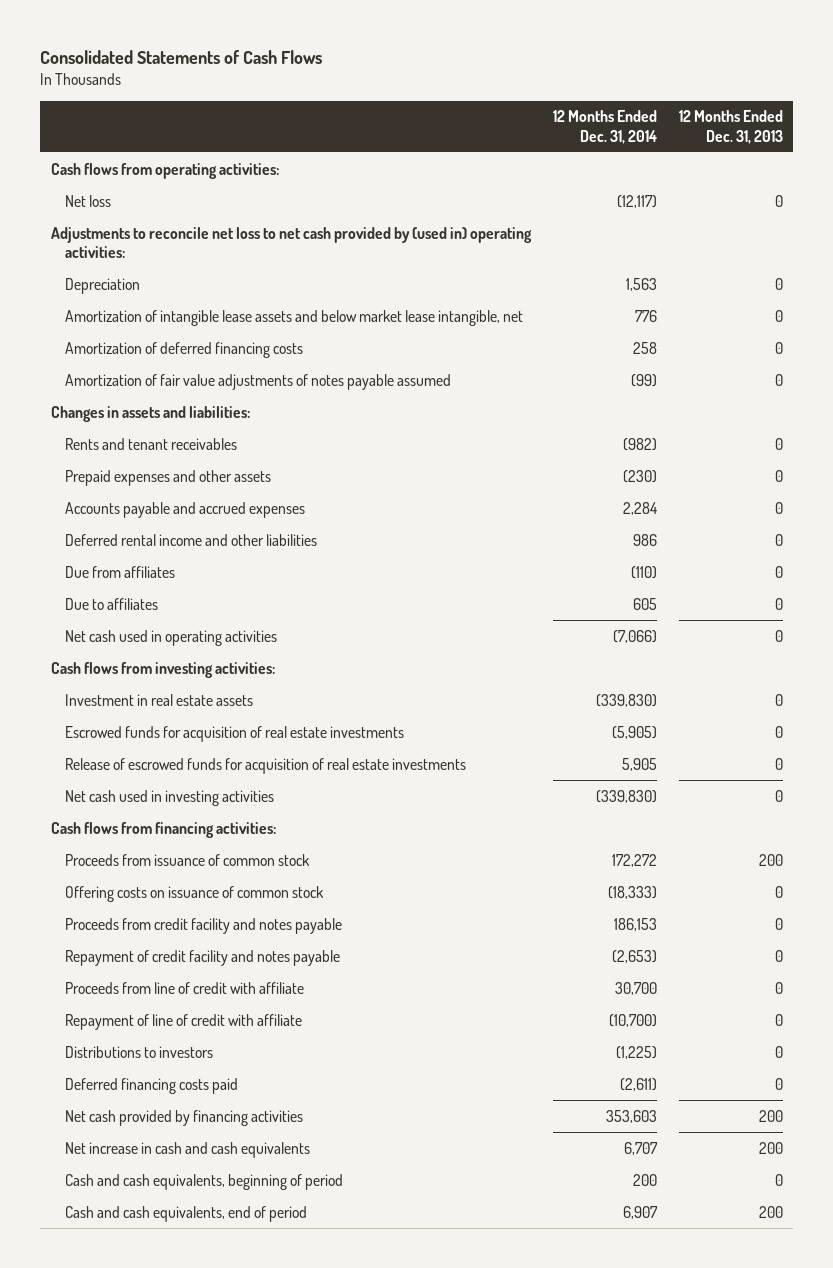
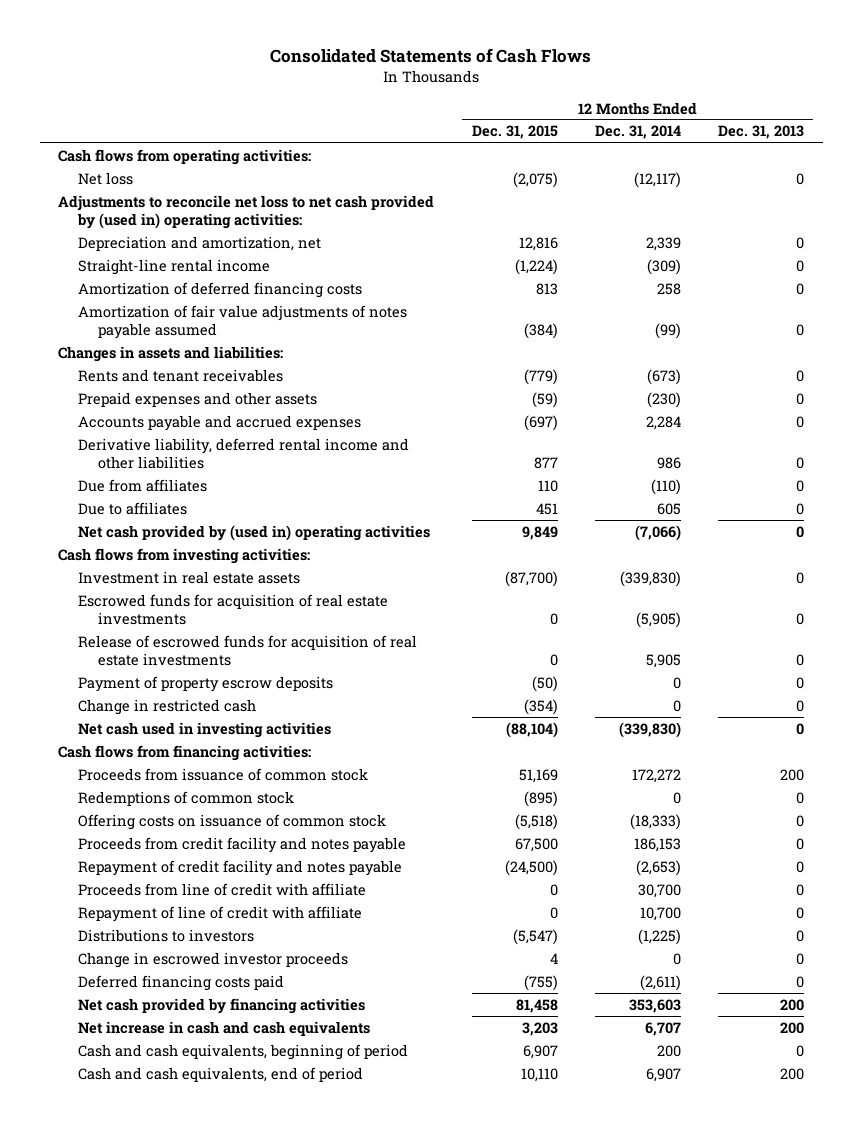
none -> [471,125,558,140] Dec. 31, 2015
[64,277,140,294] Depreciation -> none
[64,309,523,326] Amortization of intangible lease assets and below market lease intangible, net -> none
none -> [77,235,321,251] Depreciation and amortization, net
none -> [77,258,270,275] Straight-line rental income
[622,437,657,451] (982) -> [646,368,681,385] (673)
[64,533,317,546] Deferred rental income and other liabilities -> [77,437,409,470] Derivative liability, deferred rental income and other liabilities
[64,629,277,646] Net cash used in operating activities -> [77,524,430,541] Net cash provided by (used in) operating activities
none -> [77,675,333,692] Payment of property escrow deposits
none -> [77,698,256,715] Change in restricted cash
none -> [77,790,294,806] Redemptions of common stock
[608,1013,657,1027] (10,700) -> [639,906,681,921] 10,700
none -> [77,951,348,968] Change in escrowed investor proceeds

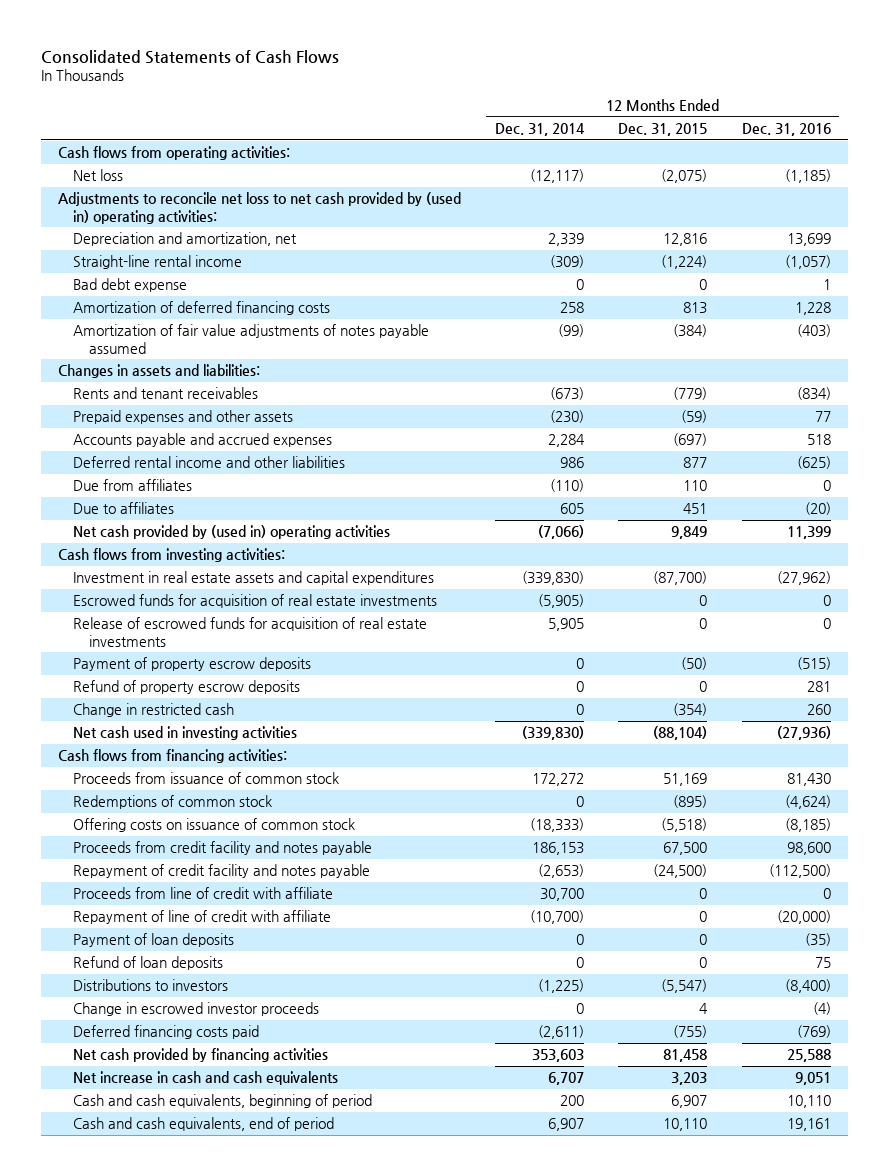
[718,125,805,140] Dec. 31, 2013 -> none
none -> [741,122,831,136] Dec. 31, 2016
none -> [73,278,188,293] Bad debt expense
[77,437,409,470] Derivative liability, deferred rental income and other liabilities -> [73,456,346,469] Deferred rental income and other liabilities
[77,570,300,584] Investment in real estate assets -> [73,571,435,586] Investment in real estate assets and capital expenditures
none -> [73,680,301,695] Refund of property escrow deposits
[639,906,681,921] 10,700 -> [529,910,584,925] (10,700)
none -> [73,933,235,948] Payment of loan deposits
none -> [73,956,224,971] Refund of loan deposits

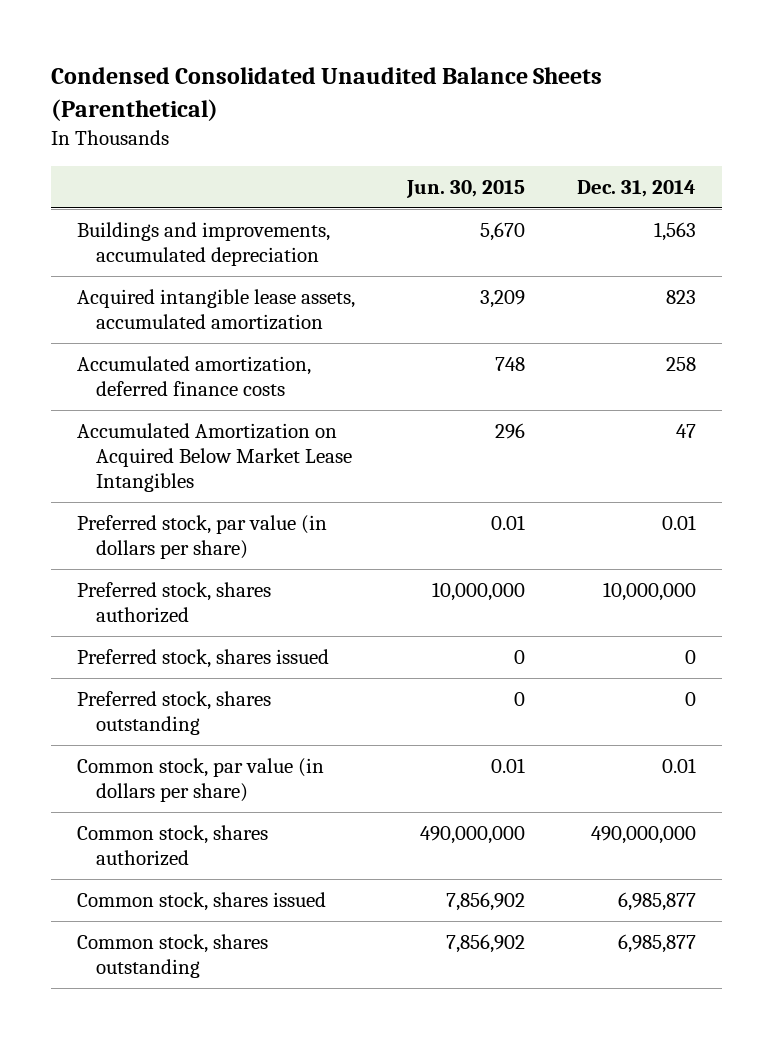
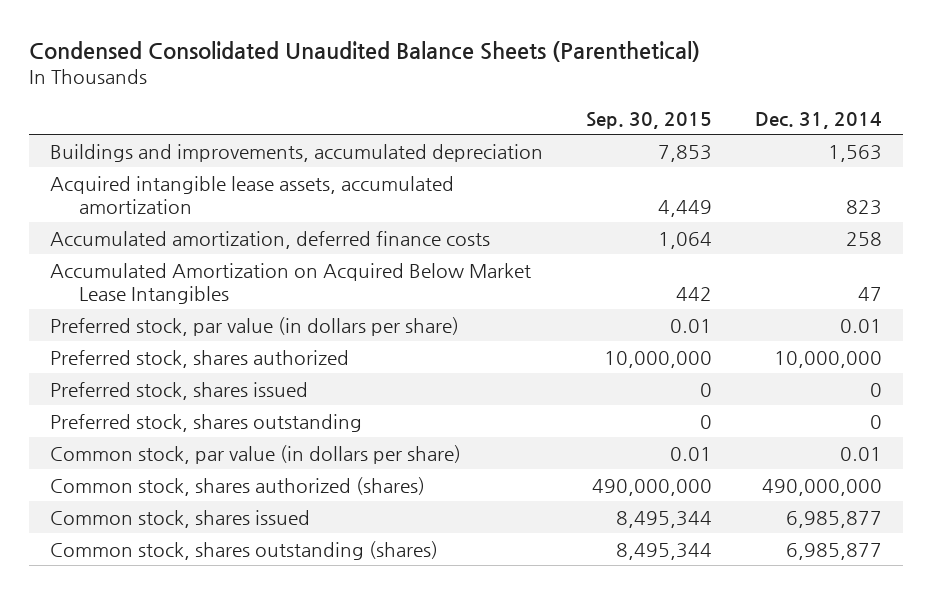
[406,179,526,198] Jun. 30, 2015 -> none
none -> [585,111,712,129] Sep. 30, 2015
[77,824,269,866] Common stock, shares authorized -> [49,476,425,496] Common stock, shares authorized (shares)
[77,933,269,978] Common stock, shares outstanding -> [49,540,438,560] Common stock, shares outstanding (shares)

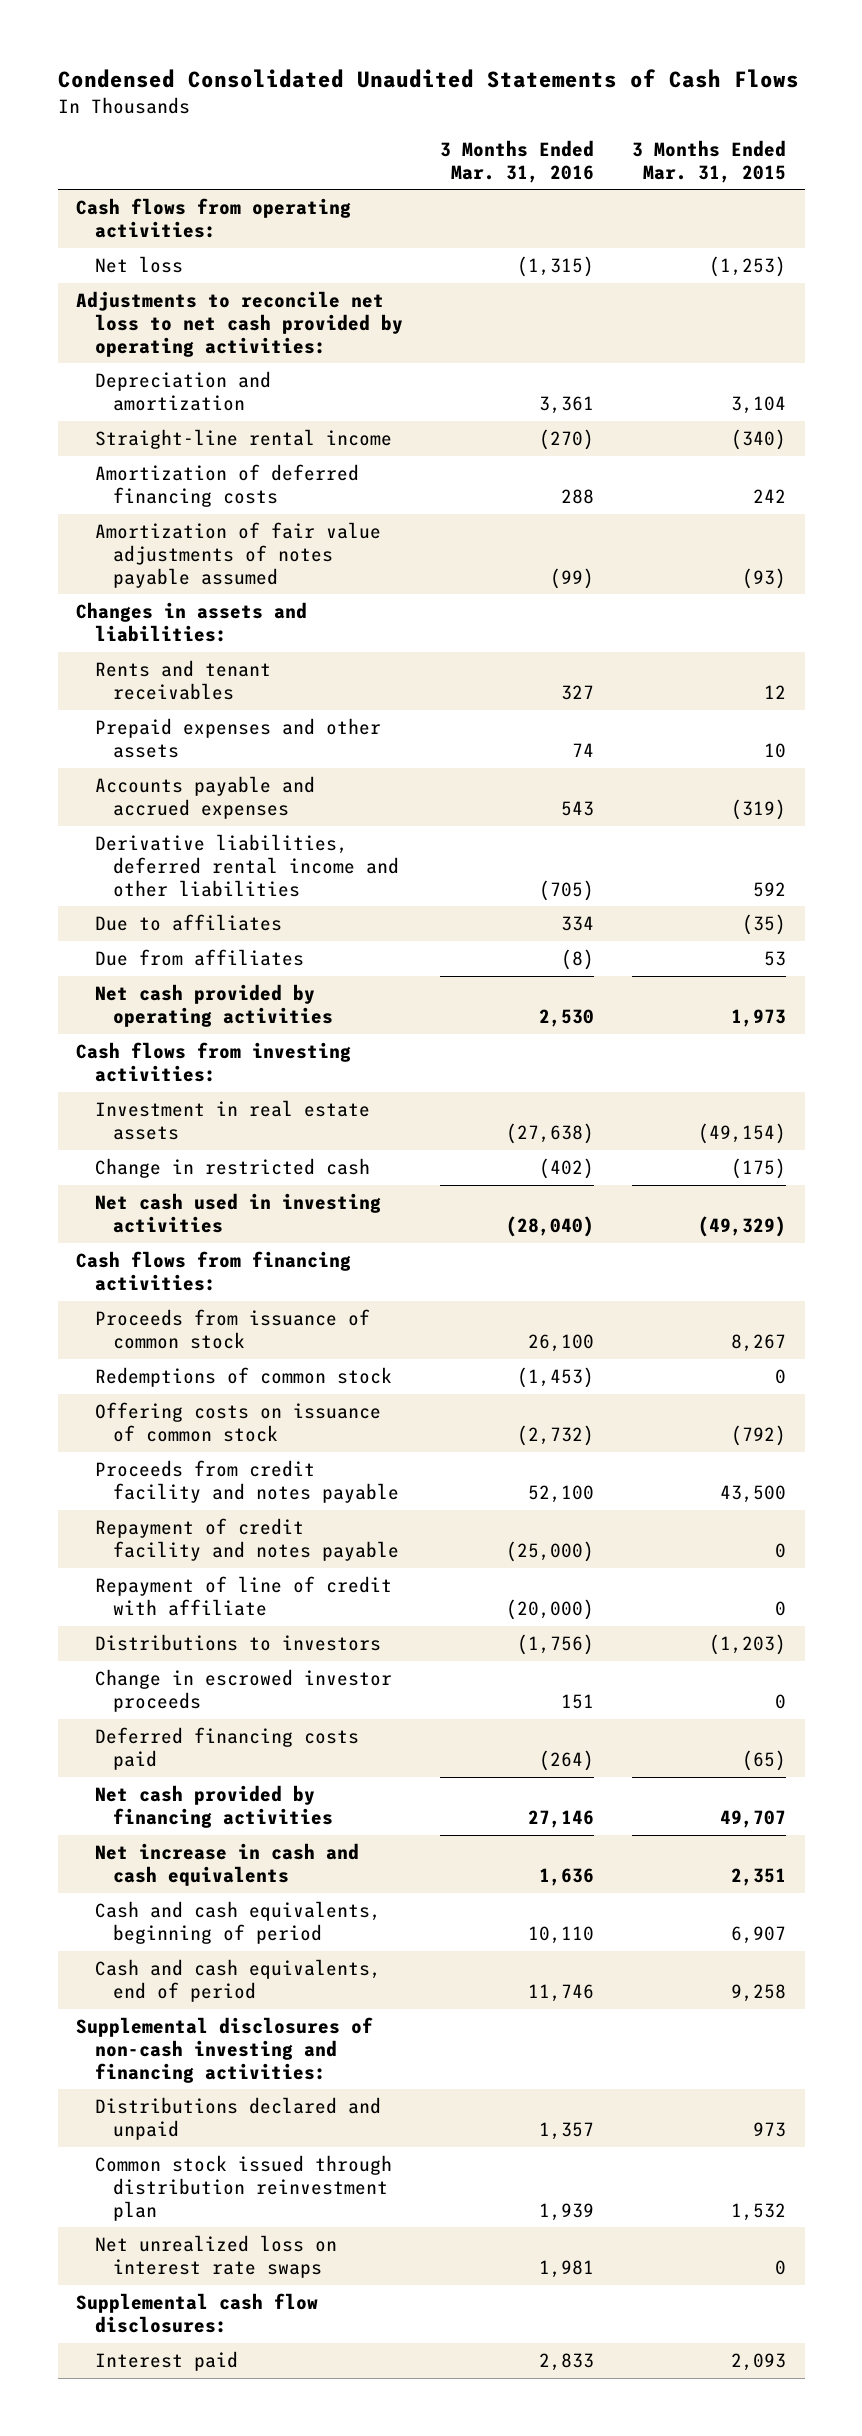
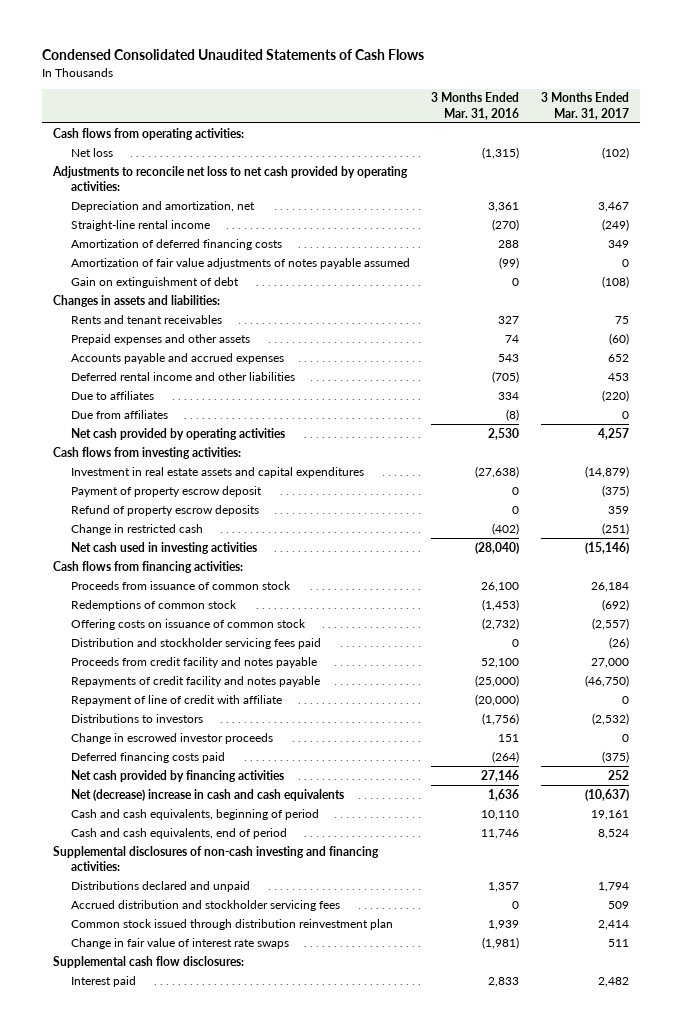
[631,139,786,183] 3 Months Ended Mar. 31, 2015 -> none
none -> [541,92,630,120] 3 Months Ended Mar. 31, 2017
[94,371,271,411] Depreciation and amortization -> [70,200,255,212] Depreciation and amortization, net
none -> [70,276,239,288] Gain on extinguishment of debt
[94,834,400,897] Derivative liabilities, deferred rental income and other liabilities -> [70,371,295,381] Deferred rental income and other liabilities
[94,1100,370,1140] Investment in real estate assets -> [70,466,364,478] Investment in real estate assets and capital expenditures
none -> [70,485,262,497] Payment of property escrow deposit
none -> [70,504,259,516] Refund of property escrow deposits
none -> [70,637,321,649] Distribution and stockholder servicing fees paid
[94,1518,400,1561] Repayment of credit facility and notes payable -> [70,675,320,687] Repayments of credit facility and notes payable
[94,1843,359,1886] Net increase in cash and cash equivalents -> [70,788,344,801] Net (decrease) increase in cash and cash equivalents
none -> [70,899,340,911] Accrued distribution and stockholder servicing fees
[94,2235,337,2278] Net unrealized loss on interest rate swaps -> [70,937,289,949] Change in fair value of interest rate swaps
[539,2259,595,2278] 1,981 -> [482,936,520,949] (1,981)

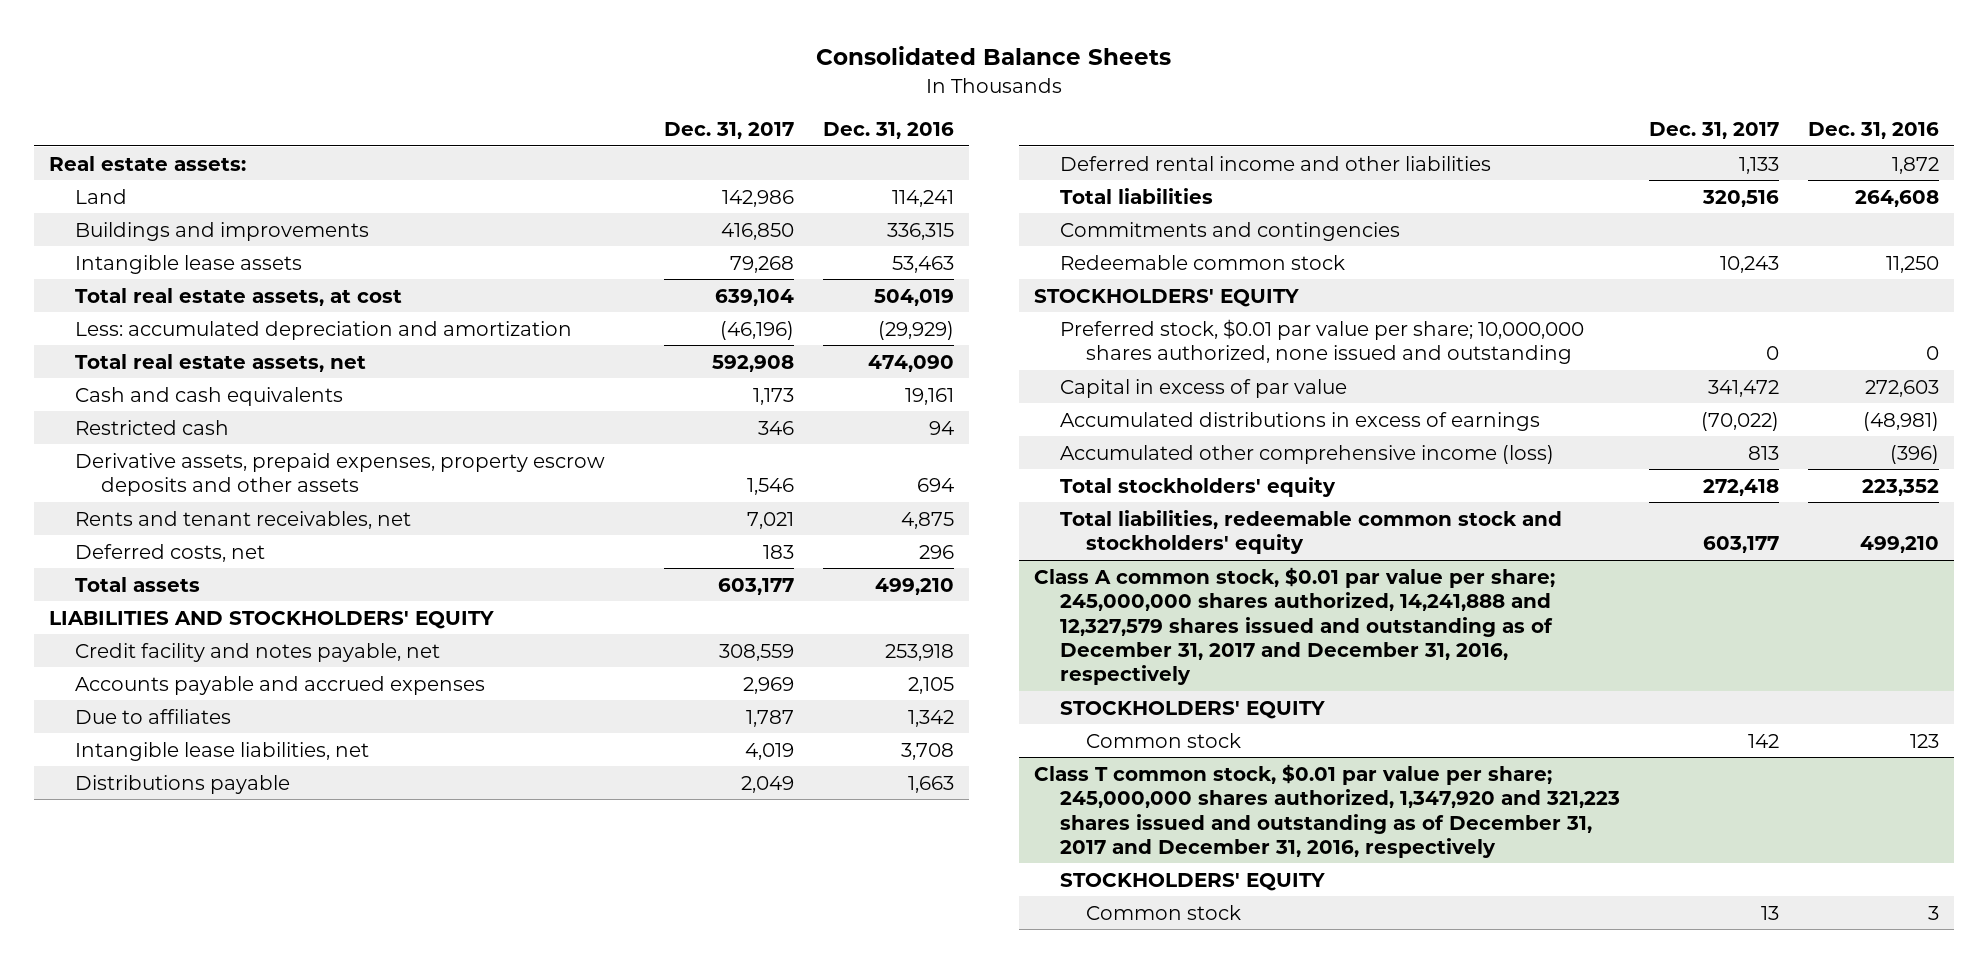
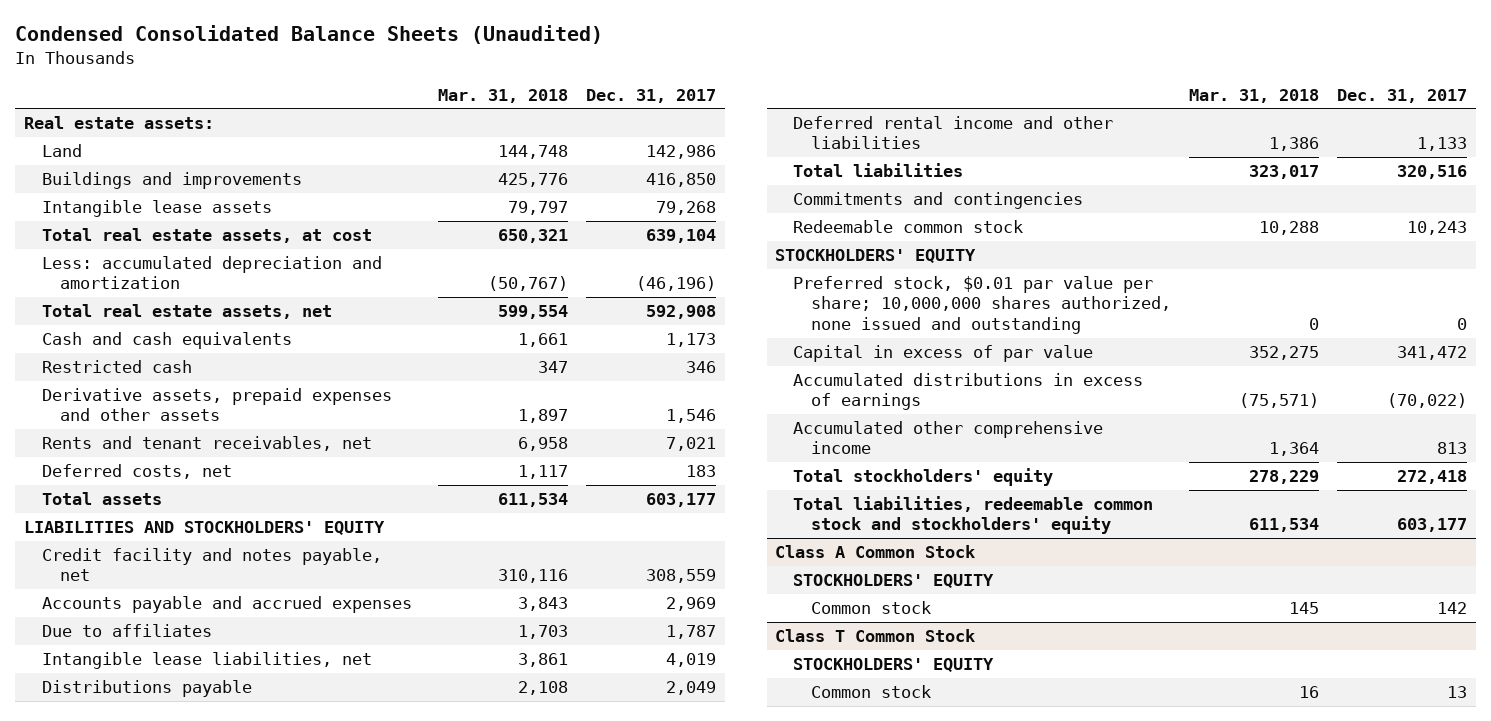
[815,46,1171,66] Consolidated Balance Sheets -> [15,25,604,45] Condensed Consolidated Balance Sheets (Unaudited)
[823,122,955,140] Dec. 31, 2016 -> none
none -> [438,88,569,103] Mar. 31, 2018
[75,452,606,497] Derivative assets, prepaid expenses, property escrow deposits and other assets -> [42,387,393,422] Derivative assets, prepaid expenses and other assets
[1059,444,1554,464] Accumulated other comprehensive income (loss) -> [793,420,1104,455] Accumulated other comprehensive income
[1033,566,1555,686] Class A common stock, $0.01 par value per share; 245,000,000 shares authorized, 14,241,888 and 12,327,579 shares issued and outstanding as of December 31, 2017 and December 31, 2016, respectively -> [775,544,976,558] Class A Common Stock
[1033,763,1620,858] Class T common stock, $0.01 par value per share; 245,000,000 shares authorized, 1,347,920 and 321,223 shares issued and outstanding as of December 31, 2017 and December 31, 2016, respectively -> [775,628,976,642] Class T Common Stock

